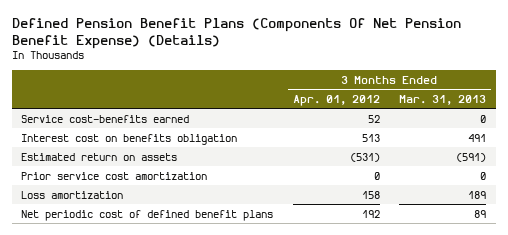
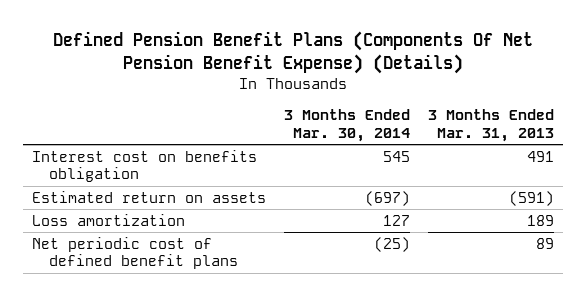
[292,94,380,106] Apr. 01, 2012 -> none
none -> [284,109,411,142] 3 Months Ended Mar. 30, 2014
[21,114,190,123] Service cost-benefits earned -> none
[21,171,208,180] Prior service cost amortization -> none

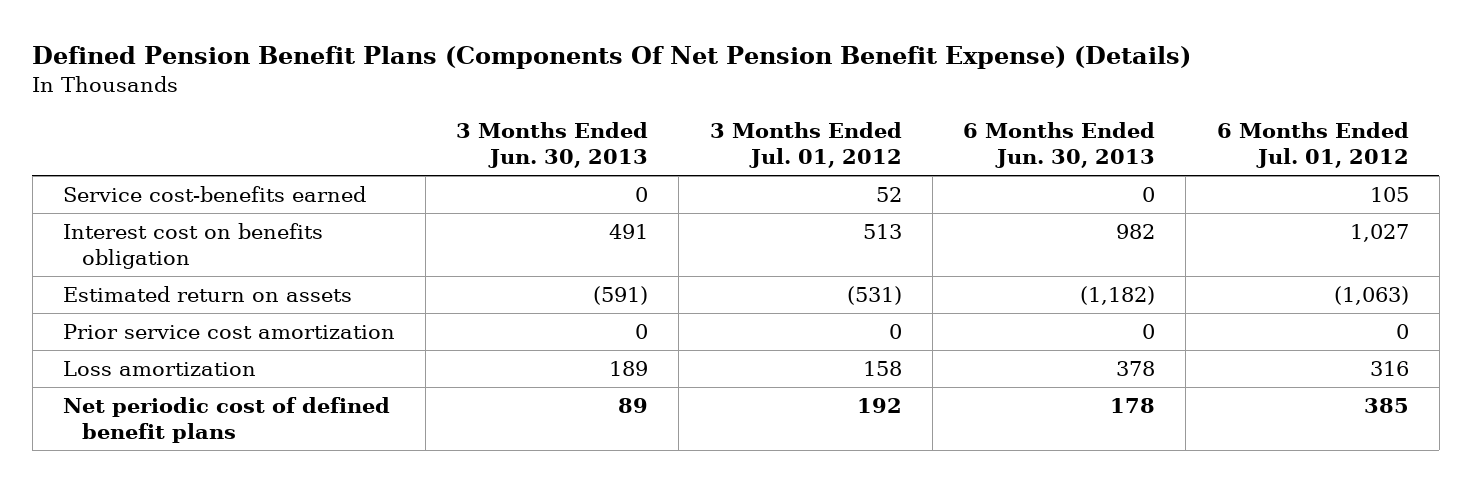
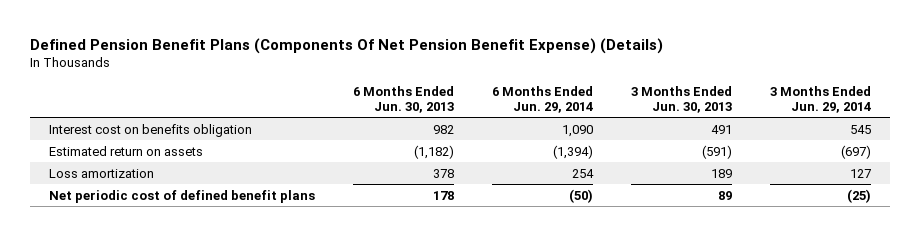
[709,122,902,169] 3 Months Ended Jul. 01, 2012 -> none
[1216,122,1409,169] 6 Months Ended Jul. 01, 2012 -> none
none -> [492,85,594,113] 6 Months Ended Jun. 29, 2014
none -> [770,85,872,113] 3 Months Ended Jun. 29, 2014
[62,186,366,203] Service cost-benefits earned -> none
[62,324,395,340] Prior service cost amortization -> none

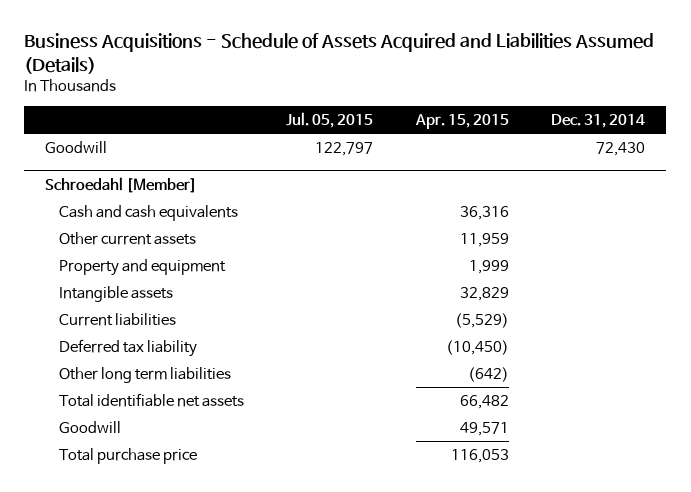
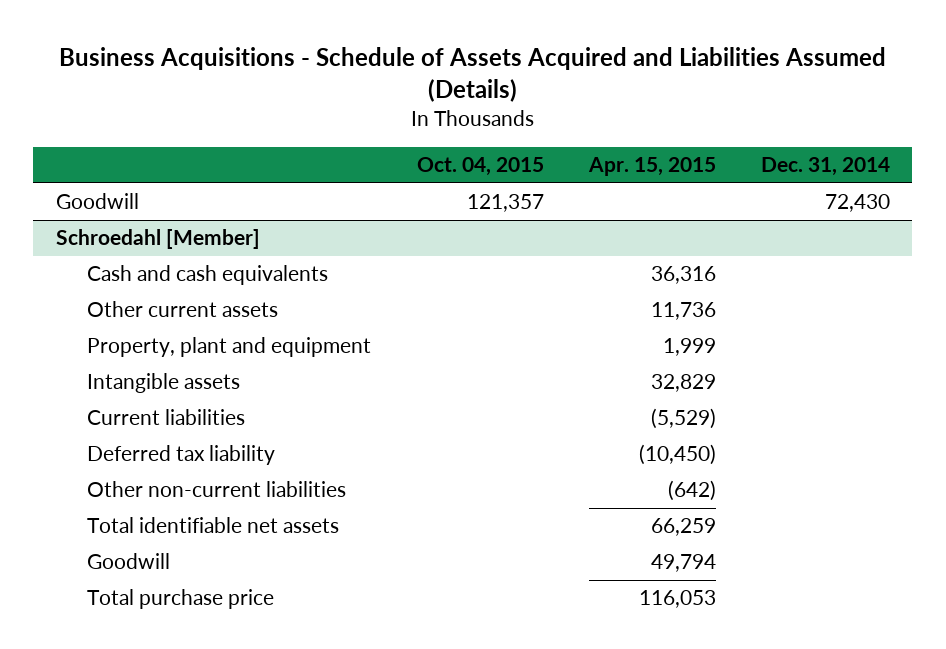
[286,112,374,129] Jul. 05, 2015 -> none
none -> [416,157,544,177] Oct. 04, 2015
[459,233,509,248] 11,959 -> [650,302,716,321] 11,736
[58,259,226,277] Property and equipment -> [87,337,372,358] Property, plant and equipment
[58,367,231,384] Other long term liabilities -> [87,481,347,498] Other non-current liabilities
[459,395,509,410] 66,482 -> [650,518,716,537] 66,259
[459,422,509,437] 49,571 -> [650,554,716,573] 49,794

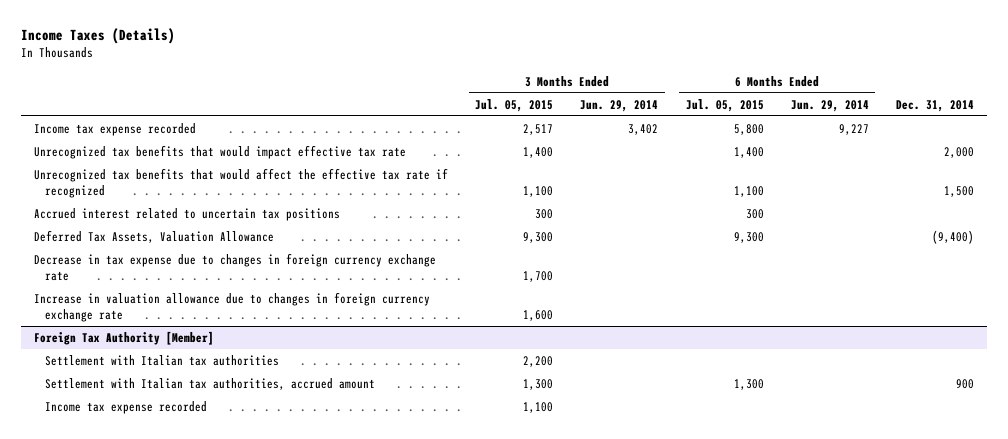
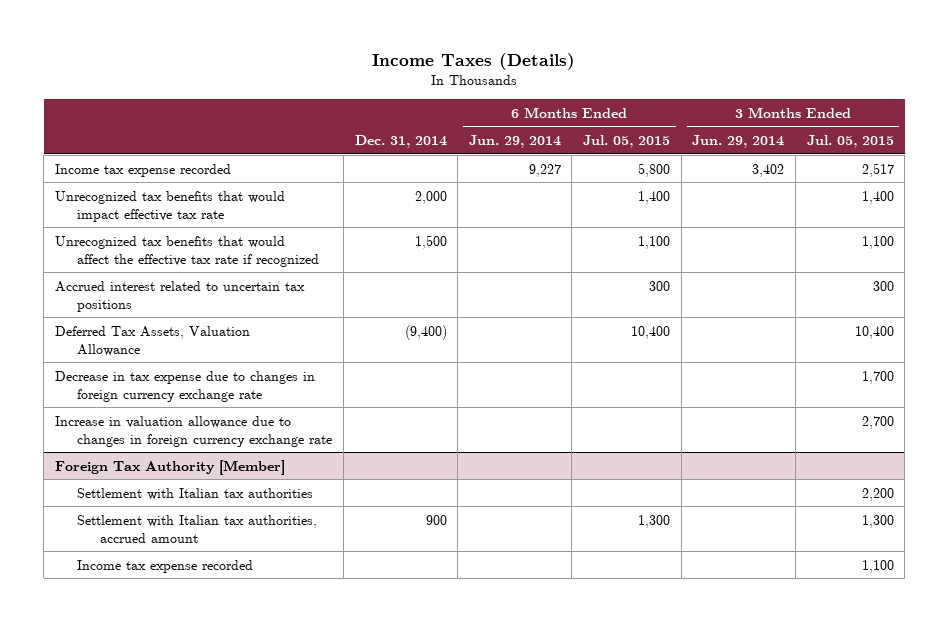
[523,231,554,243] 9,300 -> [854,325,894,339] 10,400
[733,231,764,243] 9,300 -> [631,325,671,339] 10,400
[523,310,554,322] 1,600 -> [861,415,894,429] 2,700

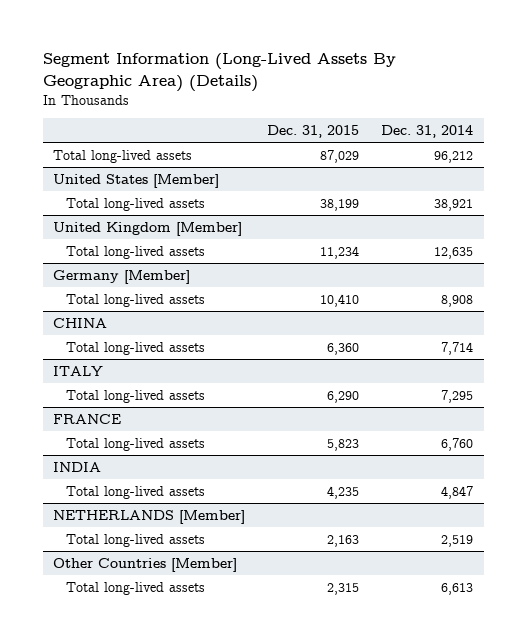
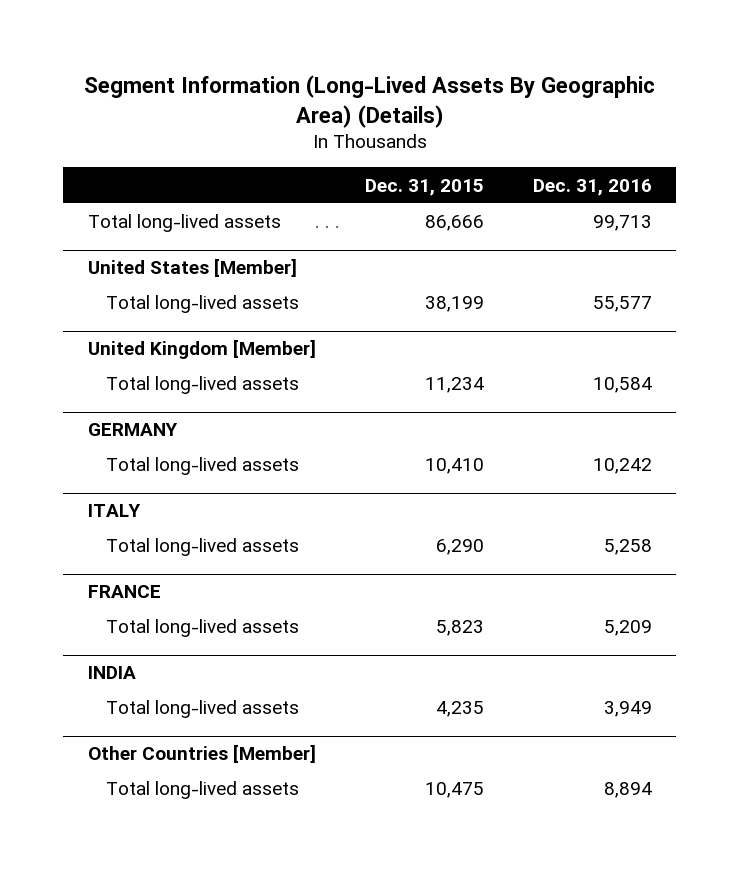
[380,125,473,139] Dec. 31, 2014 -> none
none -> [532,178,652,196] Dec. 31, 2016
[320,149,360,163] 87,029 -> [424,215,484,232] 86,666
[53,269,191,284] Germany [Member] -> [87,423,178,437] GERMANY
[53,317,108,328] CHINA -> none
[66,341,206,355] Total long-lived assets -> none
[53,509,246,524] NETHERLANDS [Member] -> none
[66,533,206,547] Total long-lived assets -> none
[327,582,360,595] 2,315 -> [424,782,484,799] 10,475

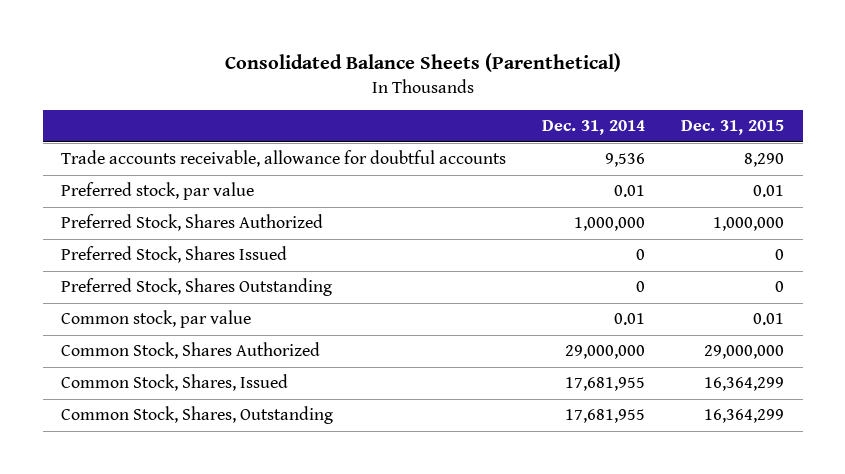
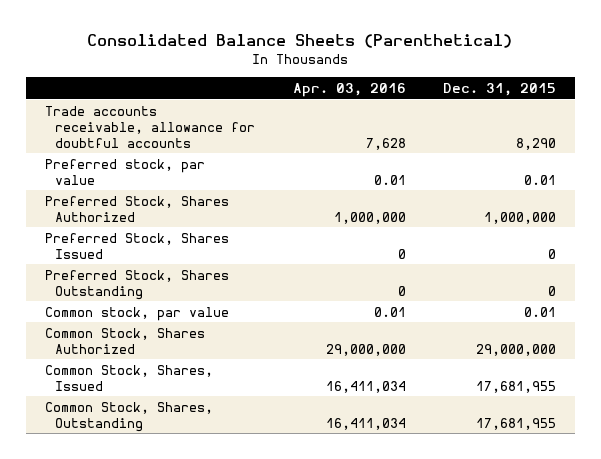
[542,120,646,136] Dec. 31, 2014 -> none
none -> [292,83,406,98] Apr. 03, 2016
[704,377,785,392] 16,364,299 -> [476,380,557,393] 17,681,955
[704,409,785,424] 16,364,299 -> [476,417,557,430] 17,681,955

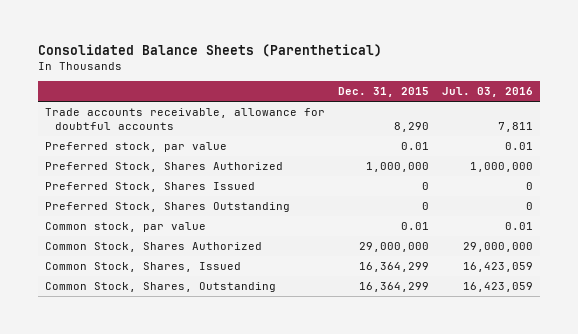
[292,83,406,98] Apr. 03, 2016 -> none
none -> [442,87,534,98] Jul. 03, 2016
[476,380,557,393] 17,681,955 -> [359,262,430,273] 16,364,299
[476,417,557,430] 17,681,955 -> [359,282,430,293] 16,364,299

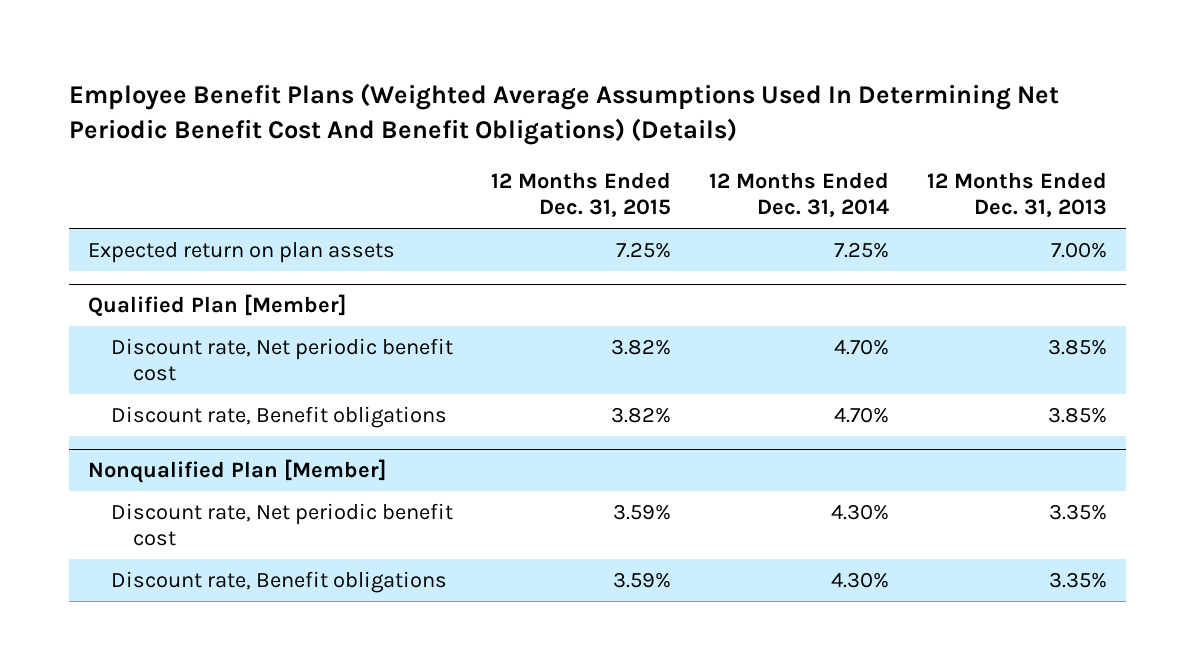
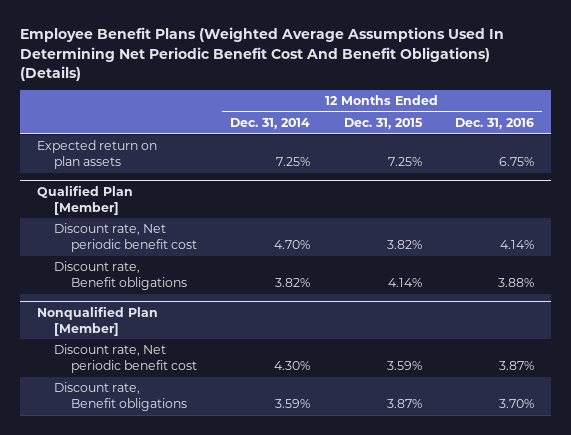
[926,172,1107,218] 12 Months Ended Dec. 31, 2013 -> none
none -> [455,118,535,130] Dec. 31, 2016
[610,407,671,424] 3.82% -> [387,277,422,287] 4.14%
[833,407,889,424] 4.70% -> [275,277,311,287] 3.82%
[612,572,671,589] 3.59% -> [386,398,422,408] 3.87%
[830,572,889,589] 4.30% -> [275,398,311,408] 3.59%

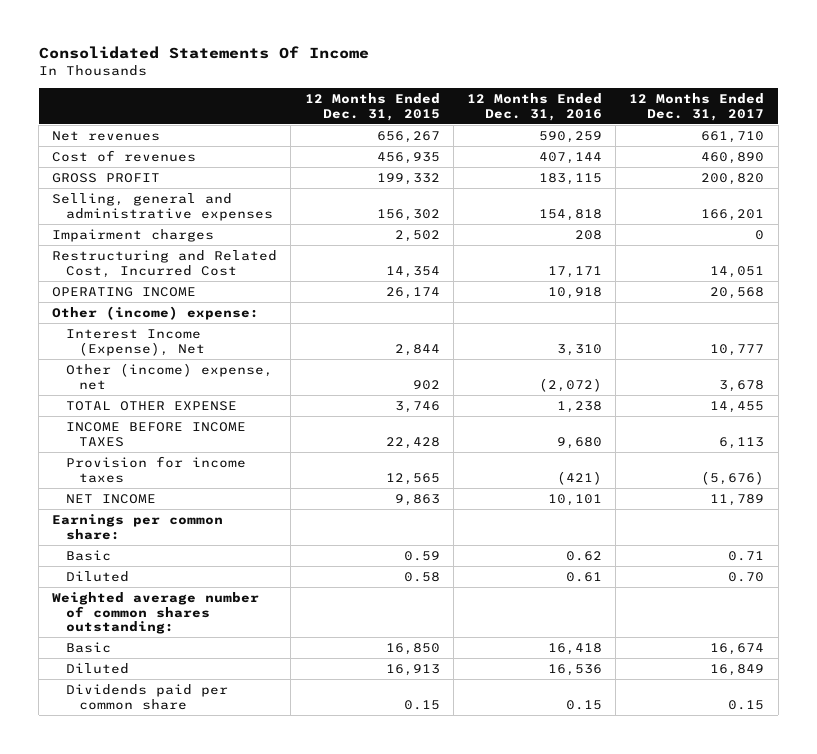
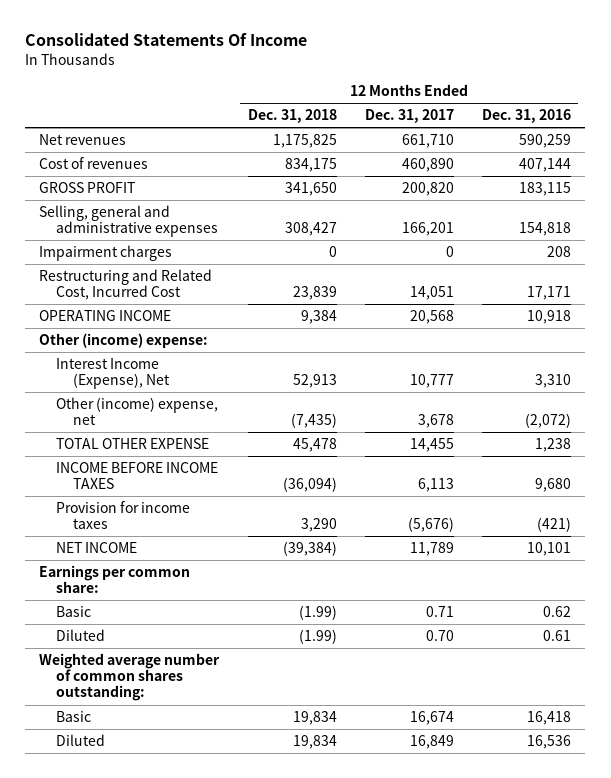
[304,92,440,121] 12 Months Ended Dec. 31, 2015 -> none
none -> [247,109,337,124] Dec. 31, 2018
[65,683,228,710] Dividends paid per common share -> none

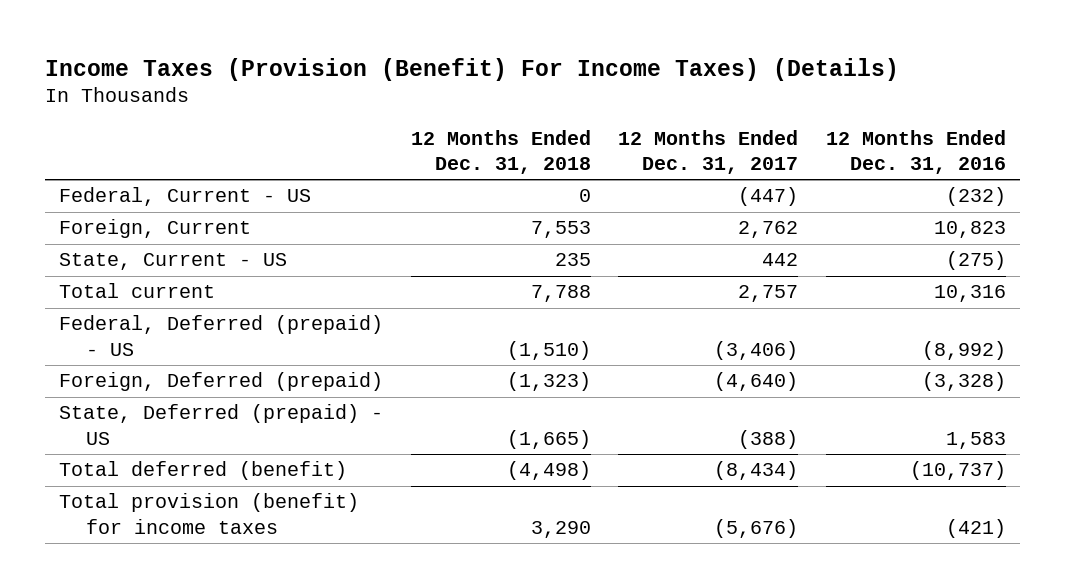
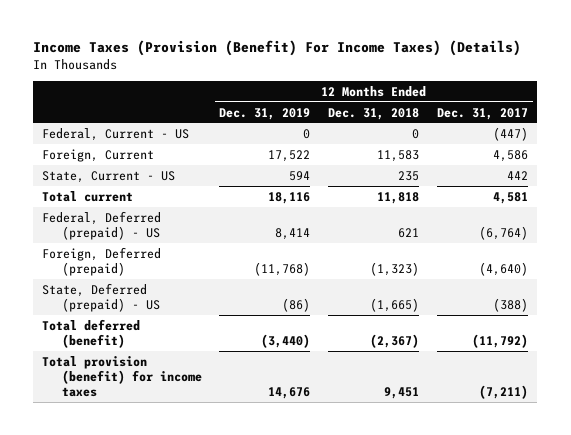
[826,129,1007,174] 12 Months Ended Dec. 31, 2016 -> none
none -> [219,107,311,120] Dec. 31, 2019
[530,221,591,239] 7,553 -> [377,149,420,162] 11,583
[738,221,799,239] 2,762 -> [493,149,529,162] 4,586
[530,285,591,303] 7,788 -> [377,191,420,204] 11,818
[738,285,799,303] 2,757 -> [493,191,529,204] 4,581
[506,340,591,360] (1,510) -> [398,227,420,238] 621
[714,340,799,360] (3,406) -> [479,225,529,240] (6,764)
[506,461,591,481] (4,498) -> [370,333,420,348] (2,367)
[714,461,799,481] (8,434) -> [472,333,529,348] (11,792)
[530,520,591,538] 3,290 -> [384,387,420,400] 9,451
[714,518,799,538] (5,676) -> [479,385,529,400] (7,211)

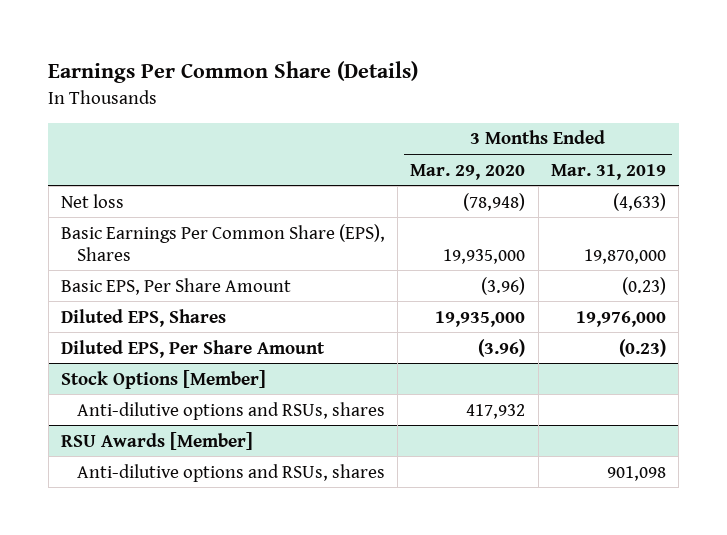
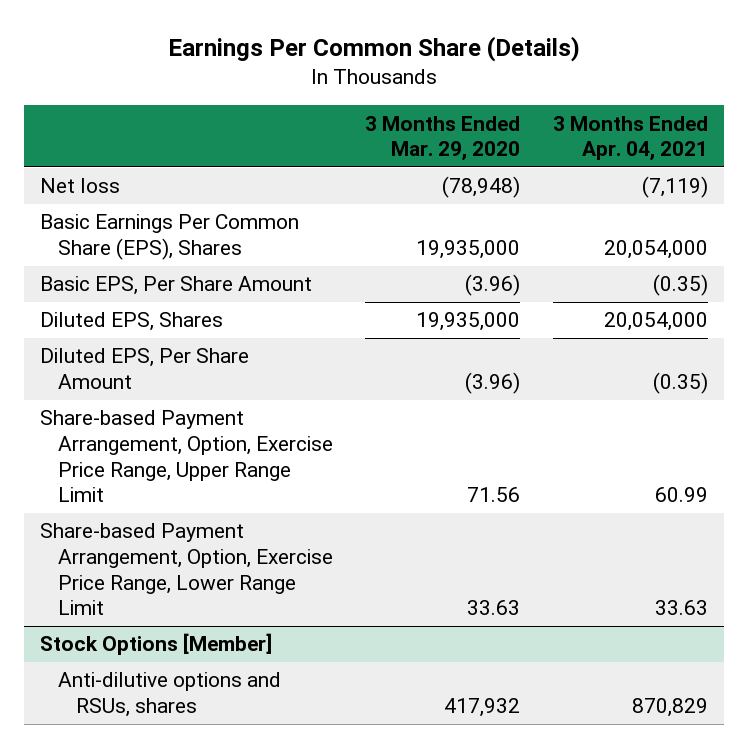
[550,163,666,180] Mar. 31, 2019 -> none
none -> [552,115,708,162] 3 Months Ended Apr. 04, 2021
none -> [40,410,333,503] Share-based Payment Arrangement, Option, Exercise Price Range, Upper Range Limit
none -> [40,523,333,616] Share-based Payment Arrangement, Option, Exercise Price Range, Lower Range Limit
[60,431,253,450] RSU Awards [Member] -> none
[77,463,386,482] Anti-dilutive options and RSUs, shares -> none

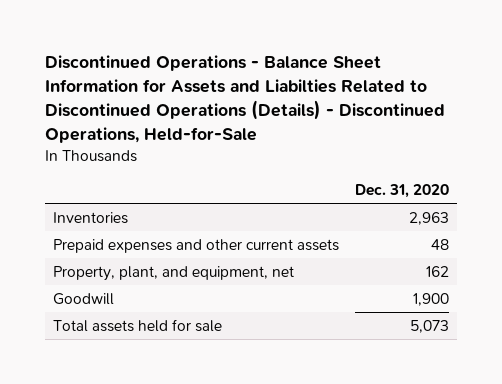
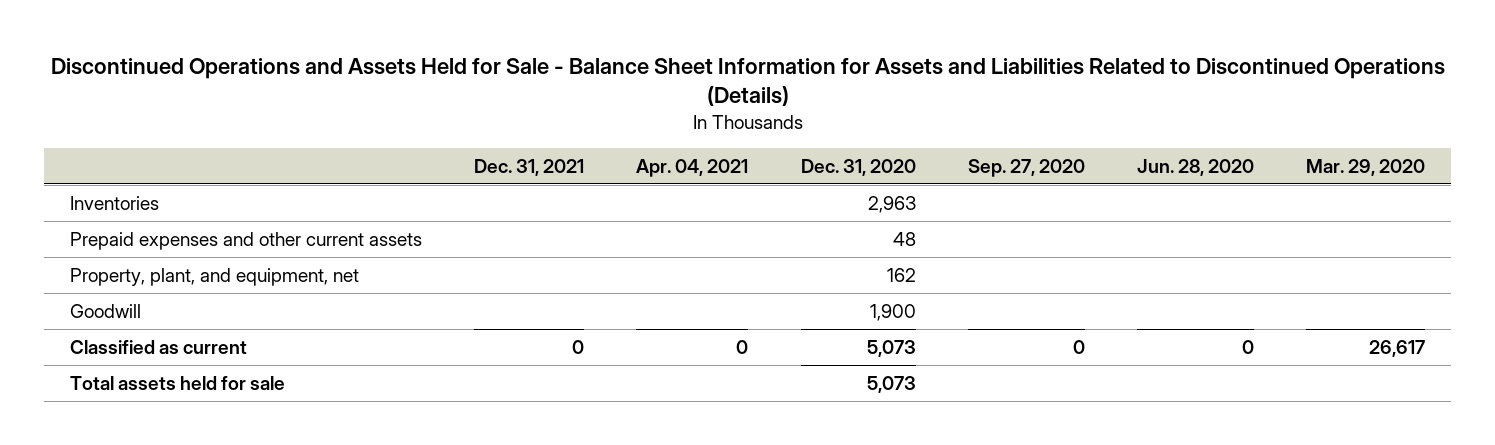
[44,55,445,143] Discontinued Operations - Balance Sheet Information for Assets and Liabilties Related to Discontinued Operations (Details) - Discontinued Operations, Held-for-Sale -> [50,57,1445,107] Discontinued Operations and Assets Held for Sale - Balance Sheet Information for Assets and Liabilities Related to Discontinued Operations (Details)
none -> [474,158,585,176] Dec. 31, 2021
none -> [636,158,749,177] Apr. 04, 2021
none -> [967,158,1085,177] Sep. 27, 2020
none -> [1137,158,1255,176] Jun. 28, 2020
none -> [1306,158,1426,176] Mar. 29, 2020
none -> [70,339,248,354] Classified as current

